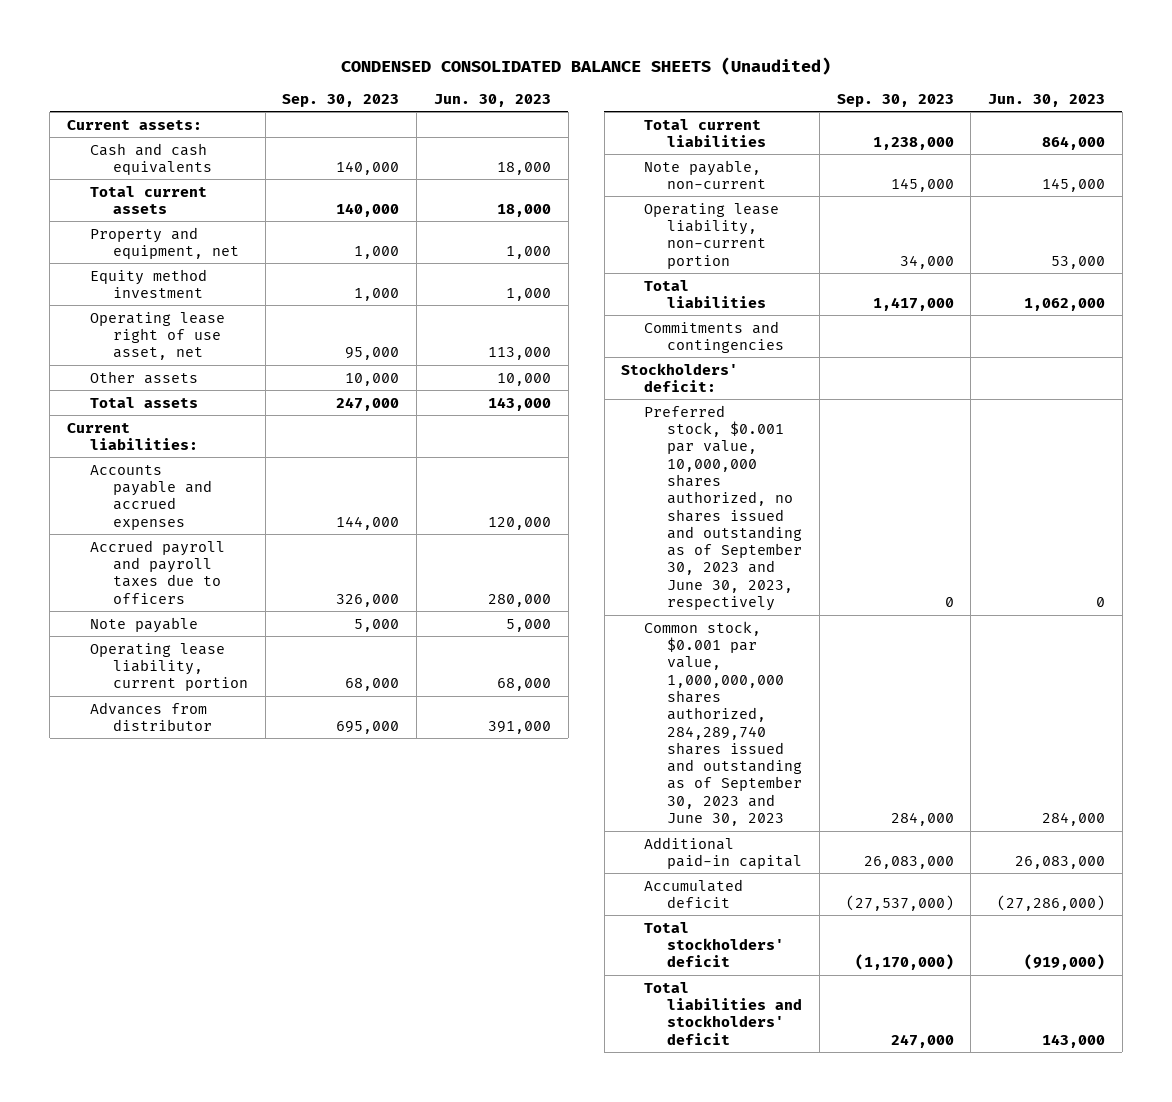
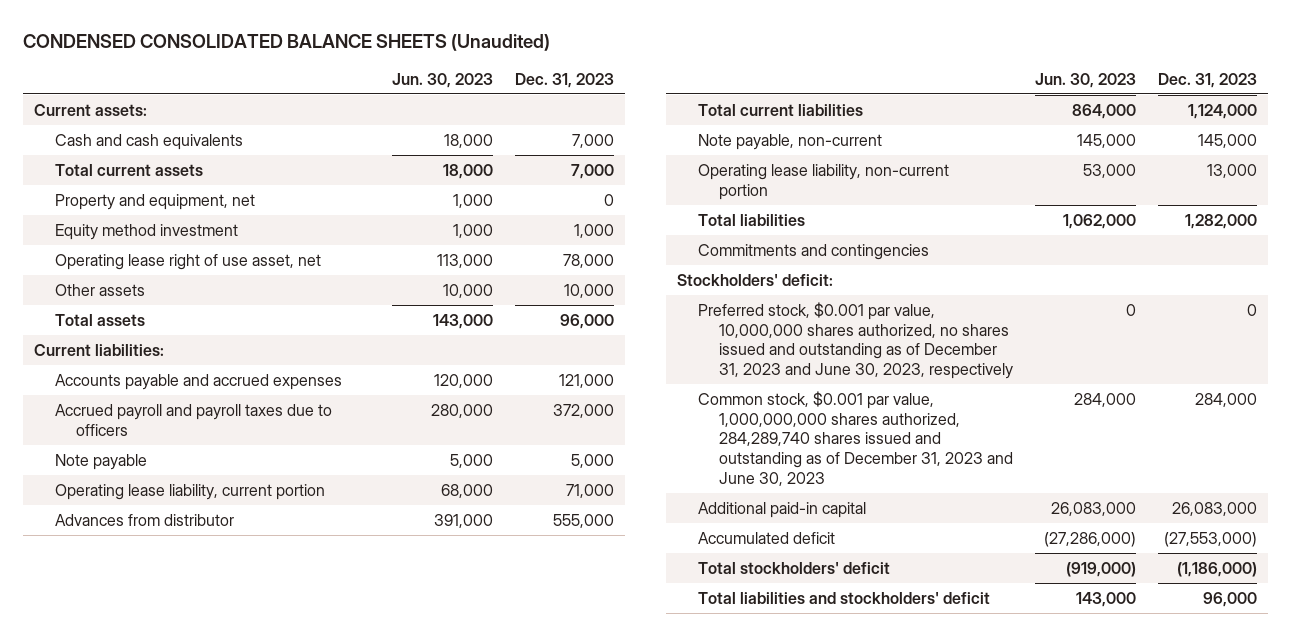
[282,93,400,107] Sep. 30, 2023 -> none
none -> [515,72,615,88] Dec. 31, 2023
[644,404,803,612] Preferred stock, $0.001 par value, 10,000,000 shares authorized, no shares issued and outstanding as of September 30, 2023 and June 30, 2023, respectively -> [697,301,1013,380] Preferred stock, $0.001 par value, 10,000,000 shares authorized, no shares issued and outstanding as of December 31, 2023 and June 30, 2023, respectively
[644,620,803,827] Common stock, $0.001 par value, 1,000,000,000 shares authorized, 284,289,740 shares issued and outstanding as of September 30, 2023 and June 30, 2023 -> [697,390,1013,486] Common stock, $0.001 par value, 1,000,000,000 shares authorized, 284,289,740 shares issued and outstanding as of December 31, 2023 and June 30, 2023

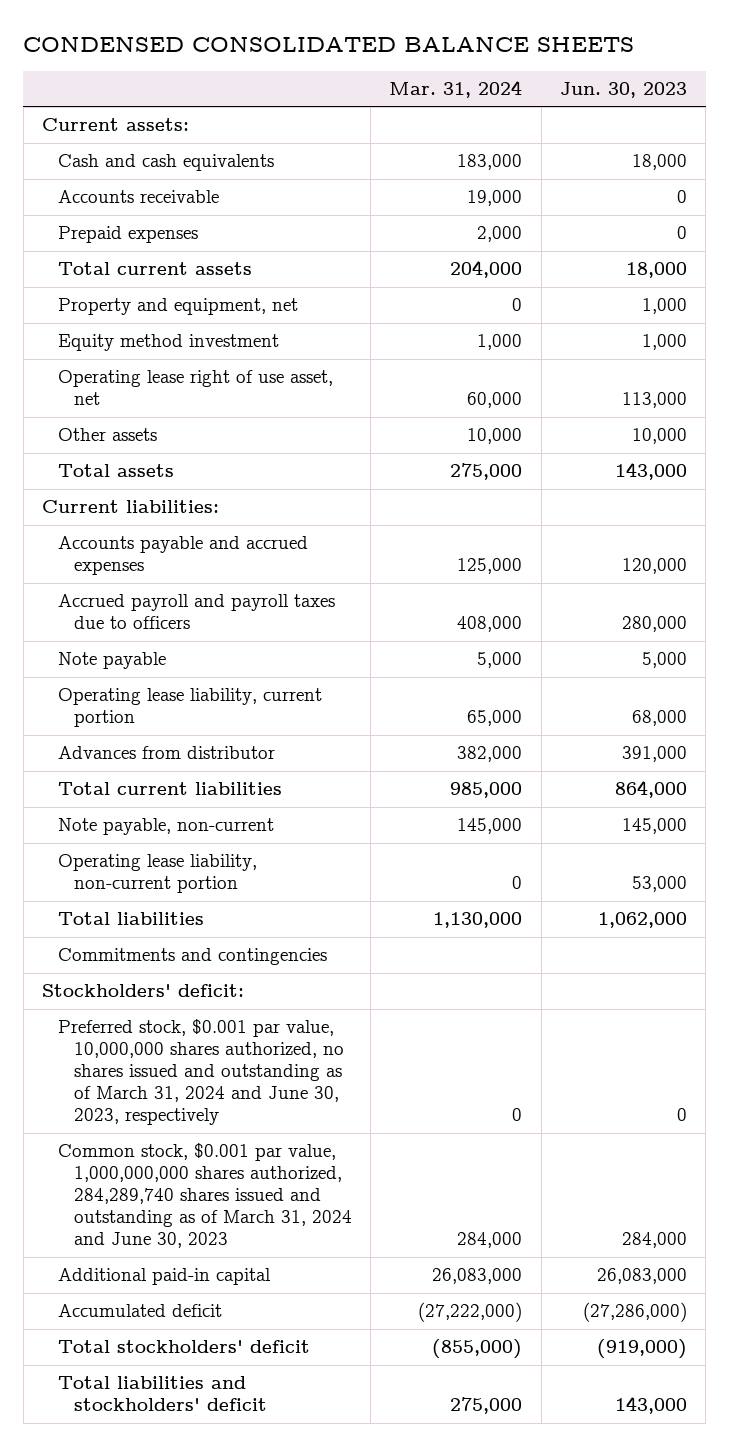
[22,33,550,51] CONDENSED CONSOLIDATED BALANCE SHEETS (Unaudited) -> [23,36,635,52] CONDENSED CONSOLIDATED BALANCE SHEETS
[515,72,615,88] Dec. 31, 2023 -> none
none -> [389,79,523,98] Mar. 31, 2024
none -> [57,190,219,204] Accounts receivable
none -> [57,226,198,244] Prepaid expenses
[697,301,1013,380] Preferred stock, $0.001 par value, 10,000,000 shares authorized, no shares issued and outstanding as of December 31, 2023 and June 30, 2023, respectively -> [57,1019,344,1126] Preferred stock, $0.001 par value, 10,000,000 shares authorized, no shares issued and outstanding as of March 31, 2024 and June 30, 2023, respectively
[697,390,1013,486] Common stock, $0.001 par value, 1,000,000,000 shares authorized, 284,289,740 shares issued and outstanding as of December 31, 2023 and June 30, 2023 -> [57,1143,352,1249] Common stock, $0.001 par value, 1,000,000,000 shares authorized, 284,289,740 shares issued and outstanding as of March 31, 2024 and June 30, 2023

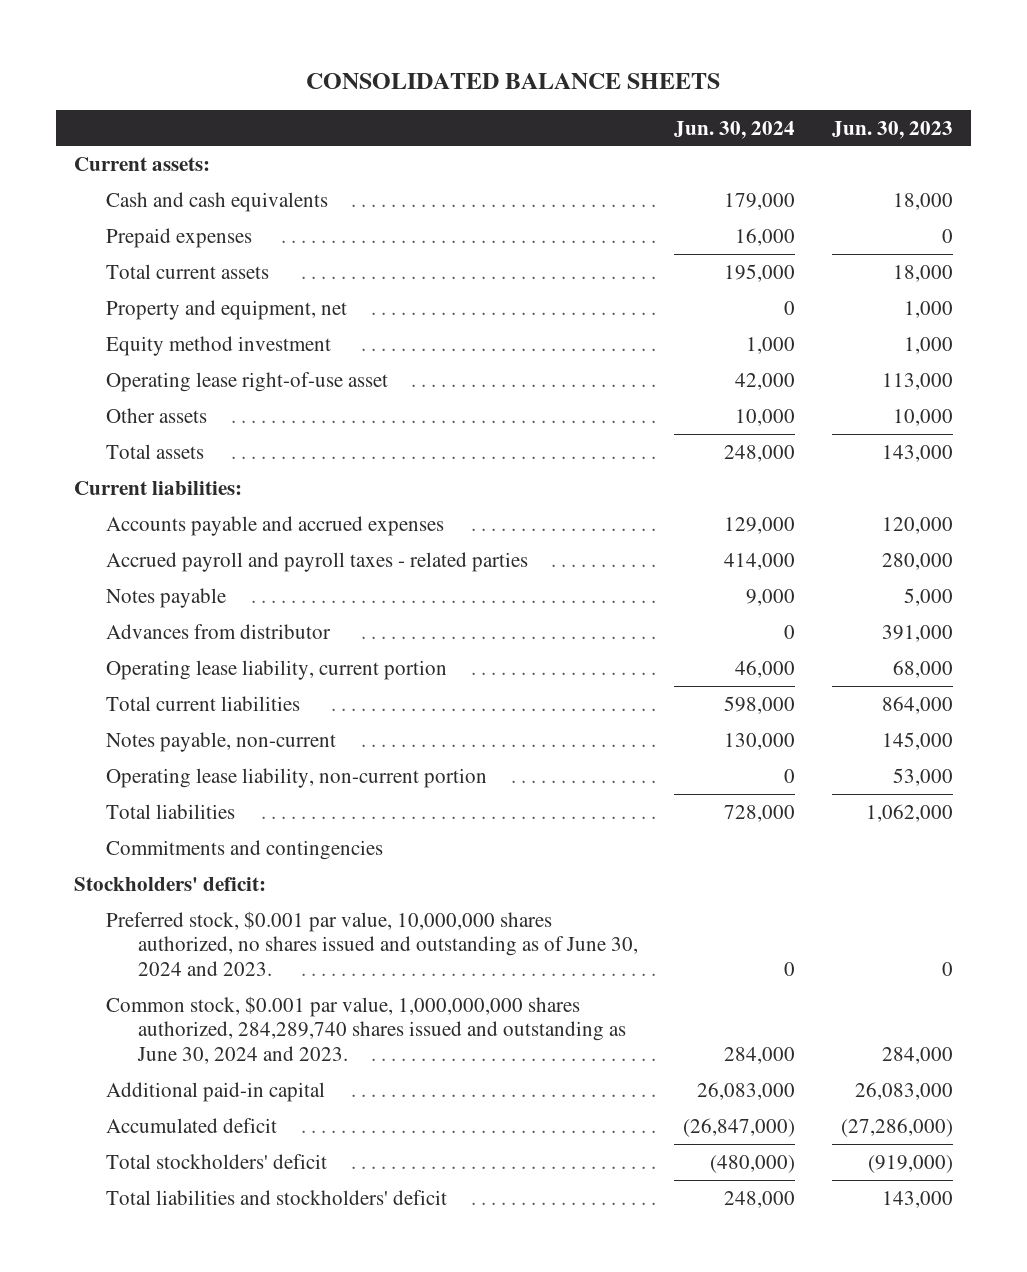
[23,36,635,52] CONDENSED CONSOLIDATED BALANCE SHEETS -> [306,72,721,89] CONSOLIDATED BALANCE SHEETS
[389,79,523,98] Mar. 31, 2024 -> none
none -> [674,120,796,139] Jun. 30, 2024
[57,190,219,204] Accounts receivable -> none
[57,370,333,406] Operating lease right of use asset, net -> [106,371,389,392] Operating lease right-of-use asset
[57,594,335,630] Accrued payroll and payroll taxes due to officers -> [106,551,529,572] Accrued payroll and payroll taxes - related parties
[57,652,166,670] Note payable -> [106,587,227,608] Notes payable
[57,688,322,728] Operating lease liability, current portion -> [106,659,448,680] Operating lease liability, current portion
[57,818,274,836] Note payable, non-current -> [106,731,337,752] Notes payable, non-current
[57,1019,344,1126] Preferred stock, $0.001 par value, 10,000,000 shares authorized, no shares issued and outstanding as of March 31, 2024 and June 30, 2023, respectively -> [106,910,639,976] Preferred stock, $0.001 par value, 10,000,000 shares authorized, no shares issued and outstanding as of June 30, 2024 and 2023.
[57,1143,352,1249] Common stock, $0.001 par value, 1,000,000,000 shares authorized, 284,289,740 shares issued and outstanding as of March 31, 2024 and June 30, 2023 -> [106,995,627,1064] Common stock, $0.001 par value, 1,000,000,000 shares authorized, 284,289,740 shares issued and outstanding as June 30, 2024 and 2023.

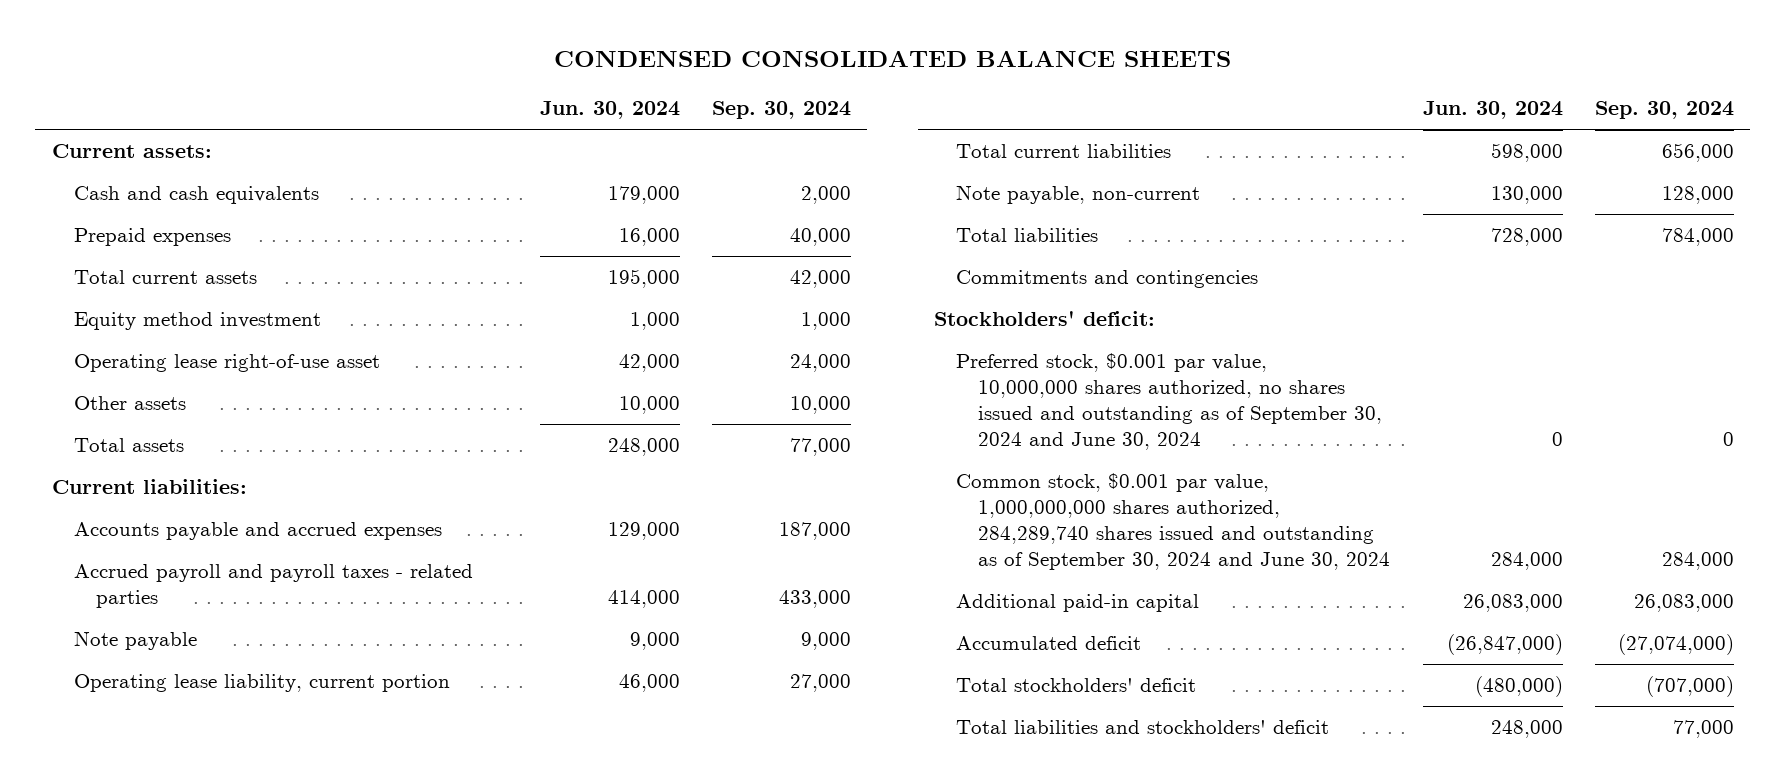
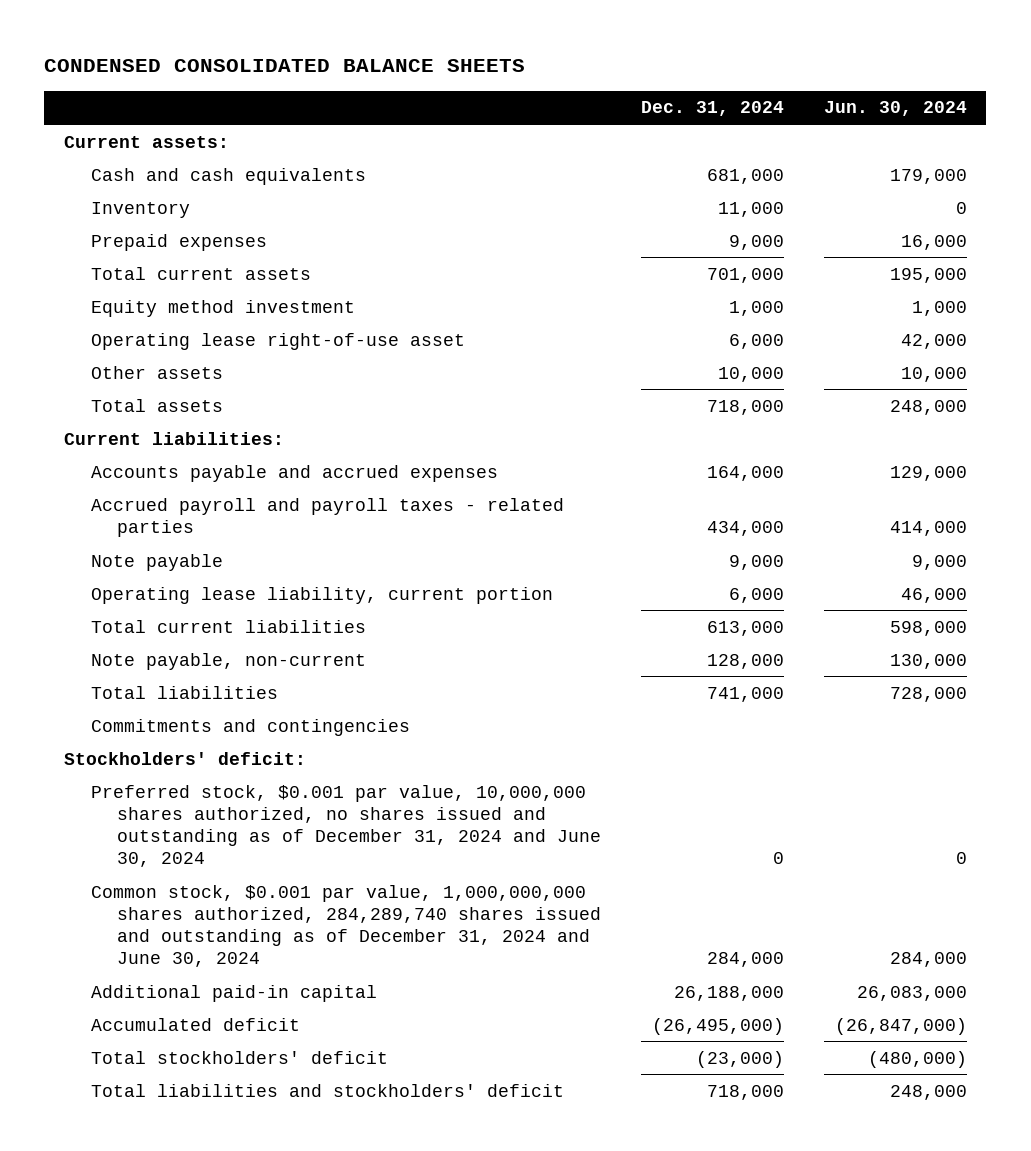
[712,101,852,120] Sep. 30, 2024 -> none
none -> [640,101,784,117] Dec. 31, 2024
none -> [90,201,190,218] Inventory
[956,353,1383,451] Preferred stock, $0.001 par value, 10,000,000 shares authorized, no shares issued and outstanding as of September 30, 2024 and June 30, 2024 -> [90,784,602,868] Preferred stock, $0.001 par value, 10,000,000 shares authorized, no shares issued and outstanding as of December 31, 2024 and June 30, 2024
[956,473,1391,571] Common stock, $0.001 par value, 1,000,000,000 shares authorized, 284,289,740 shares issued and outstanding as of September 30, 2024 and June 30, 2024 -> [90,884,602,968] Common stock, $0.001 par value, 1,000,000,000 shares authorized, 284,289,740 shares issued and outstanding as of December 31, 2024 and June 30, 2024

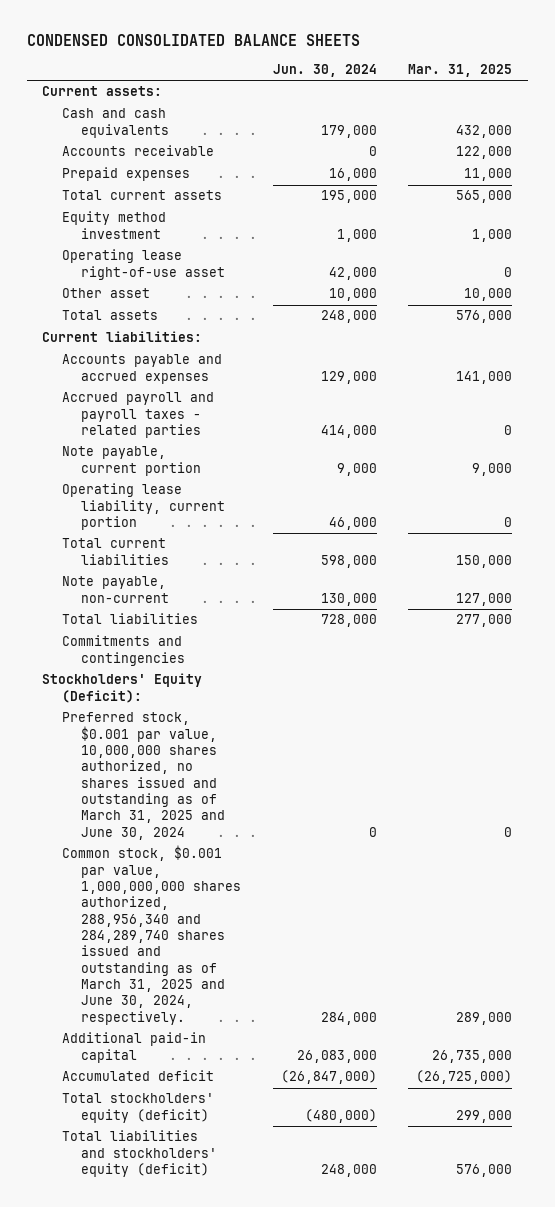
[640,101,784,117] Dec. 31, 2024 -> none
none -> [408,64,513,78] Mar. 31, 2025
[90,201,190,218] Inventory -> none
none -> [61,145,214,157] Accounts receivable
[90,365,223,379] Other assets -> [61,288,150,299] Other asset
[90,553,223,571] Note payable -> [61,446,202,476] Note payable, current portion
[64,751,307,765] Stockholders' deficit: -> [42,673,203,703] Stockholders' Equity (Deficit):
[90,784,602,868] Preferred stock, $0.001 par value, 10,000,000 shares authorized, no shares issued and outstanding as of December 31, 2024 and June 30, 2024 -> [61,712,226,840] Preferred stock, $0.001 par value, 10,000,000 shares authorized, no shares issued and outstanding as of March 31, 2025 and June 30, 2024
[90,884,602,968] Common stock, $0.001 par value, 1,000,000,000 shares authorized, 284,289,740 shares issued and outstanding as of December 31, 2024 and June 30, 2024 -> [61,845,242,1025] Common stock, $0.001 par value, 1,000,000,000 shares authorized, 288,956,340 and 284,289,740 shares issued and outstanding as of March 31, 2025 and June 30, 2024, respectively.
[90,1050,388,1064] Total stockholders' deficit -> [61,1093,214,1123] Total stockholders' equity (deficit)
[90,1083,564,1097] Total liabilities and stockholders' deficit -> [61,1130,218,1178] Total liabilities and stockholders' equity (deficit)

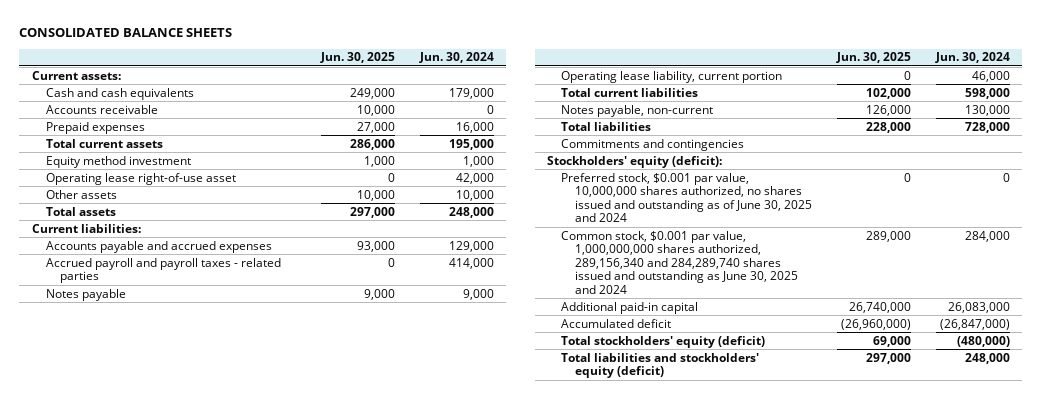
[26,34,360,47] CONDENSED CONSOLIDATED BALANCE SHEETS -> [19,28,233,38] CONSOLIDATED BALANCE SHEETS
[408,64,513,78] Mar. 31, 2025 -> none
none -> [320,52,396,64] Jun. 30, 2025
[61,288,150,299] Other asset -> [45,189,117,199] Other assets
[61,446,202,476] Note payable, current portion -> [45,288,126,301] Notes payable
[61,576,170,603] Note payable, non-current -> [561,104,714,117] Notes payable, non-current
[42,673,203,703] Stockholders' Equity (Deficit): -> [547,155,723,168] Stockholders' equity (deficit):
[61,712,226,840] Preferred stock, $0.001 par value, 10,000,000 shares authorized, no shares issued and outstanding as of March 31, 2025 and June 30, 2024 -> [561,172,813,223] Preferred stock, $0.001 par value, 10,000,000 shares authorized, no shares issued and outstanding as of June 30, 2025 and 2024
[61,845,242,1025] Common stock, $0.001 par value, 1,000,000,000 shares authorized, 288,956,340 and 284,289,740 shares issued and outstanding as of March 31, 2025 and June 30, 2024, respectively. -> [561,230,799,294] Common stock, $0.001 par value, 1,000,000,000 shares authorized, 289,156,340 and 284,289,740 shares issued and outstanding as June 30, 2025 and 2024

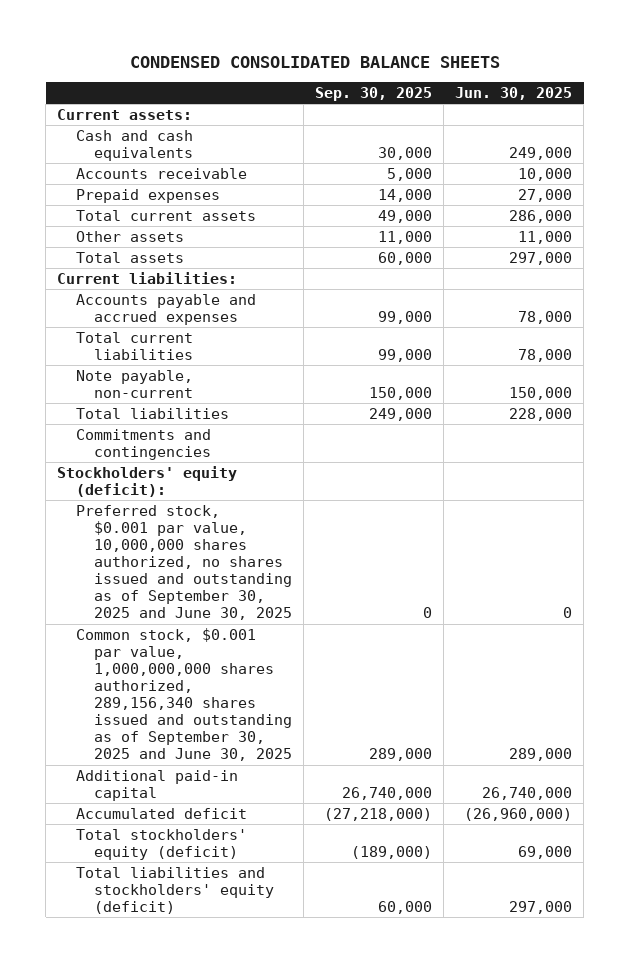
[19,28,233,38] CONSOLIDATED BALANCE SHEETS -> [129,55,500,68] CONDENSED CONSOLIDATED BALANCE SHEETS
[419,52,495,64] Jun. 30, 2024 -> none
none -> [315,86,433,101] Sep. 30, 2025
[45,155,191,168] Equity method investment -> none
[45,172,236,185] Operating lease right-of-use asset -> none
[357,189,396,201] 10,000 -> [518,230,573,244] 11,000
[45,257,281,284] Accrued payroll and payroll taxes - related parties -> none
[45,288,126,301] Notes payable -> none
[561,70,783,83] Operating lease liability, current portion -> none
[357,240,396,252] 93,000 -> [518,310,573,324] 78,000
[866,87,912,99] 102,000 -> [518,348,573,362] 78,000
[561,104,714,117] Notes payable, non-current -> [75,369,194,398] Note payable, non-current
[866,104,912,116] 126,000 -> [509,386,573,400] 150,000
[561,172,813,223] Preferred stock, $0.001 par value, 10,000,000 shares authorized, no shares issued and outstanding as of June 30, 2025 and 2024 -> [75,504,293,621] Preferred stock, $0.001 par value, 10,000,000 shares authorized, no shares issued and outstanding as of September 30, 2025 and June 30, 2025
[561,230,799,294] Common stock, $0.001 par value, 1,000,000,000 shares authorized, 289,156,340 and 284,289,740 shares issued and outstanding as June 30, 2025 and 2024 -> [75,627,293,762] Common stock, $0.001 par value, 1,000,000,000 shares authorized, 289,156,340 shares issued and outstanding as of September 30, 2025 and June 30, 2025

